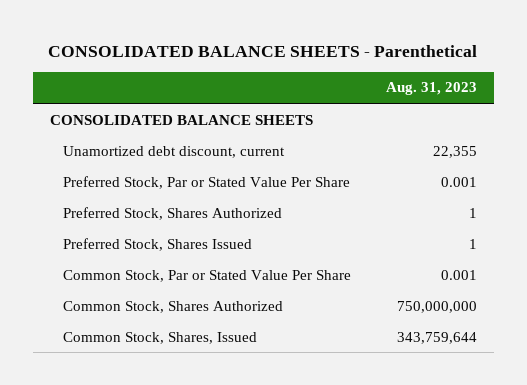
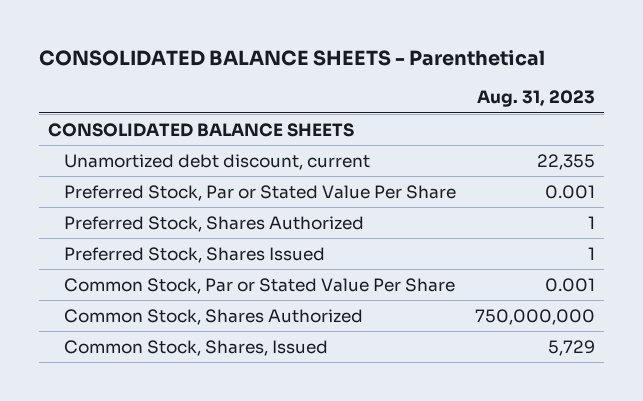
[396,331,477,344] 343,759,644 -> [547,339,595,356] 5,729

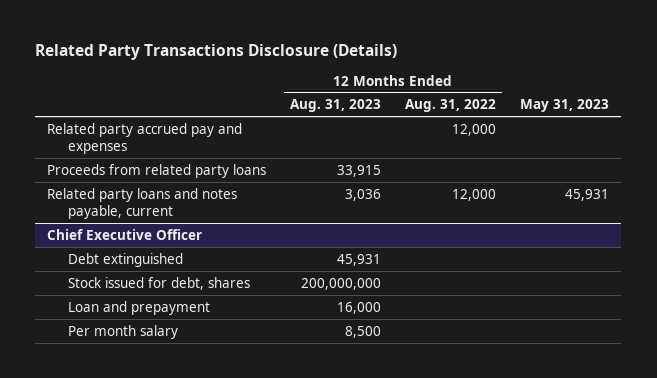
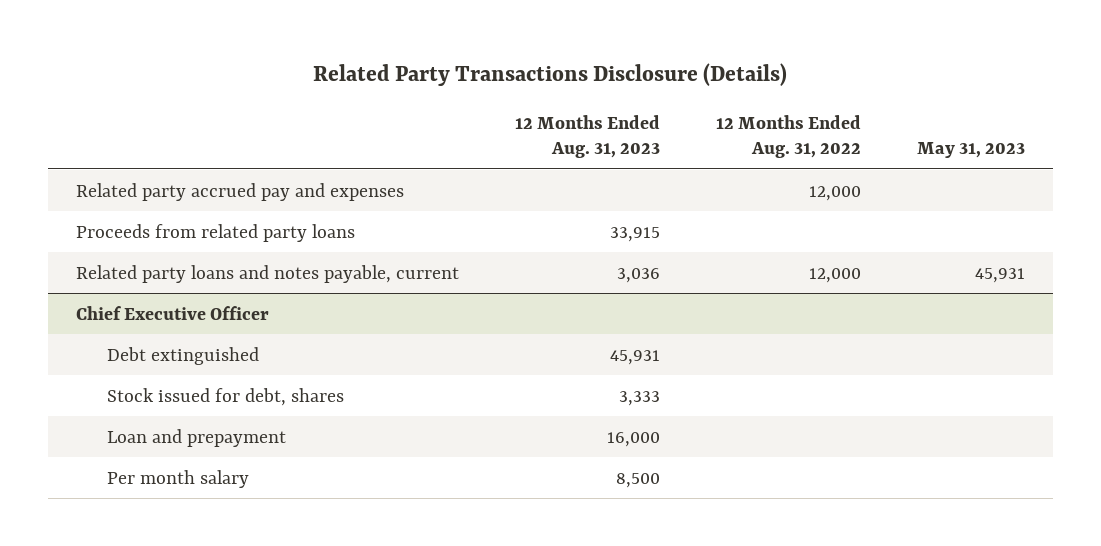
[301,277,382,290] 200,000,000 -> [618,390,660,406] 3,333

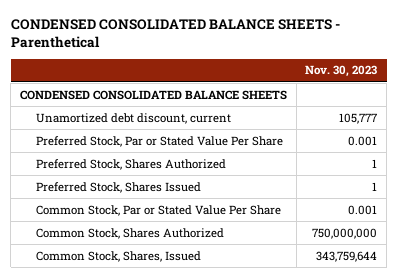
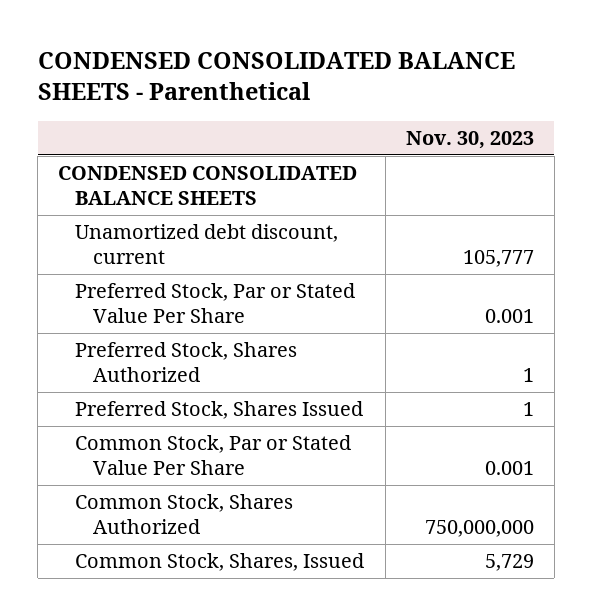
[316,250,378,262] 343,759,644 -> [484,554,534,572] 5,729

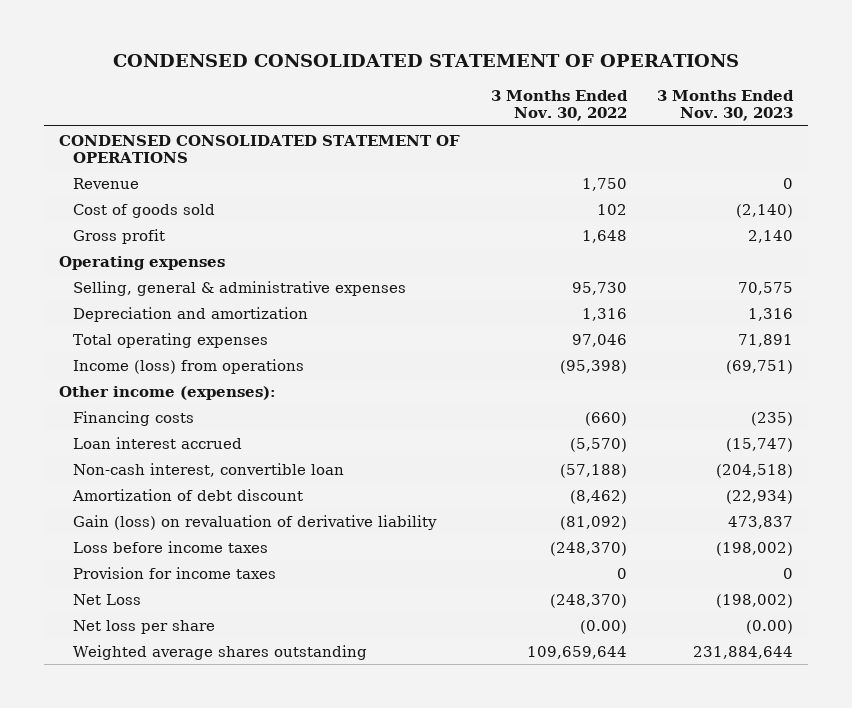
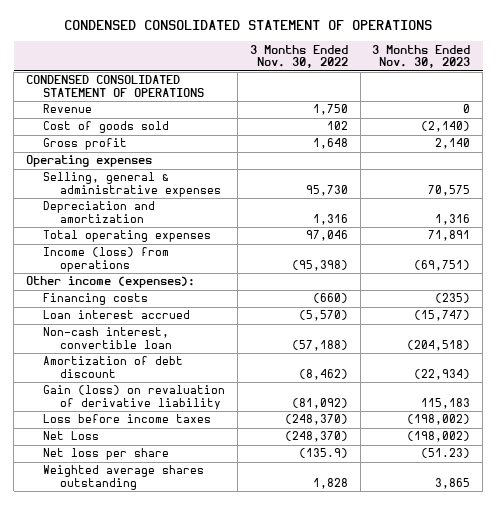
[727,515,793,529] 473,837 -> [421,398,471,410] 115,183
[73,566,277,579] Provision for income taxes -> none
[579,619,627,634] (0.00) -> [298,448,348,459] (135.9)
[745,619,793,634] (0.00) -> [421,448,471,459] (51.23)
[526,645,627,659] 109,659,644 -> [312,478,348,490] 1,828
[692,645,793,659] 231,884,644 -> [435,478,471,490] 3,865

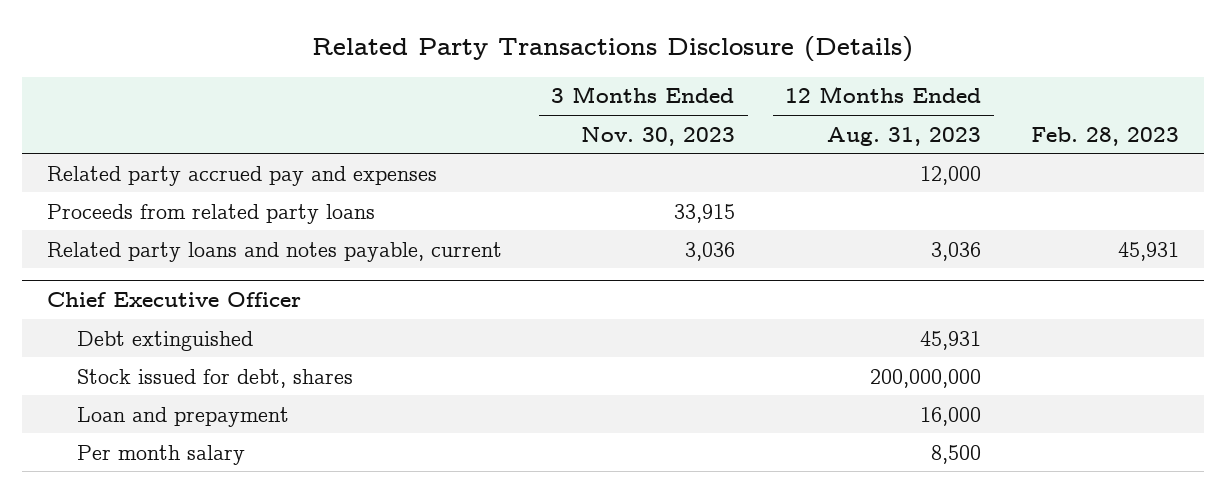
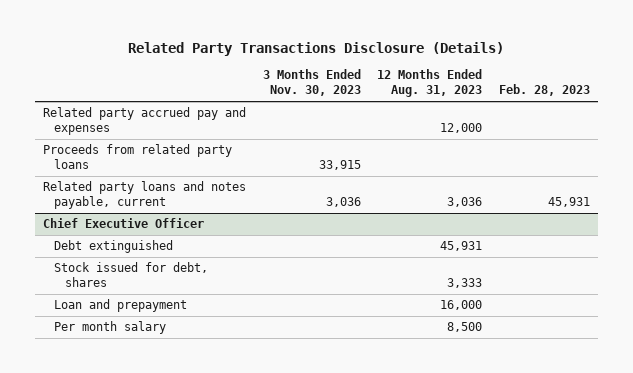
[870,368,982,388] 200,000,000 -> [447,278,483,289] 3,333

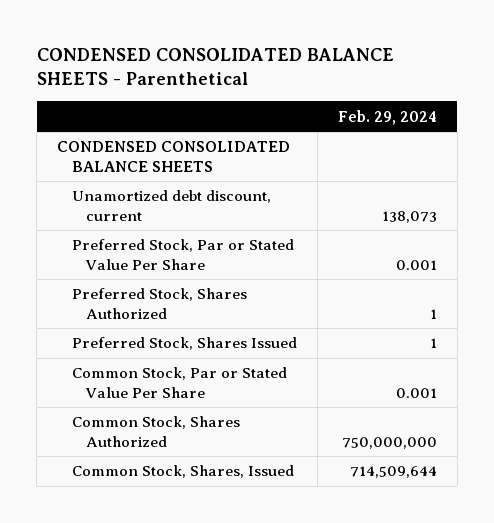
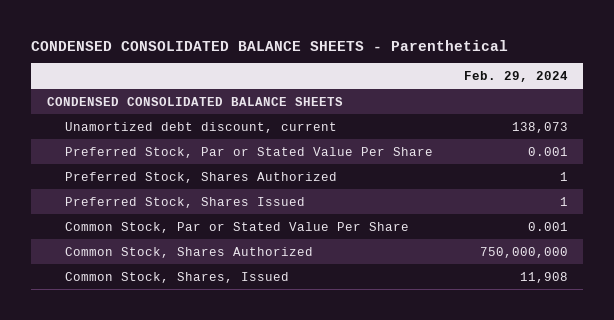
[349,466,437,479] 714,509,644 -> [519,271,568,283] 11,908

